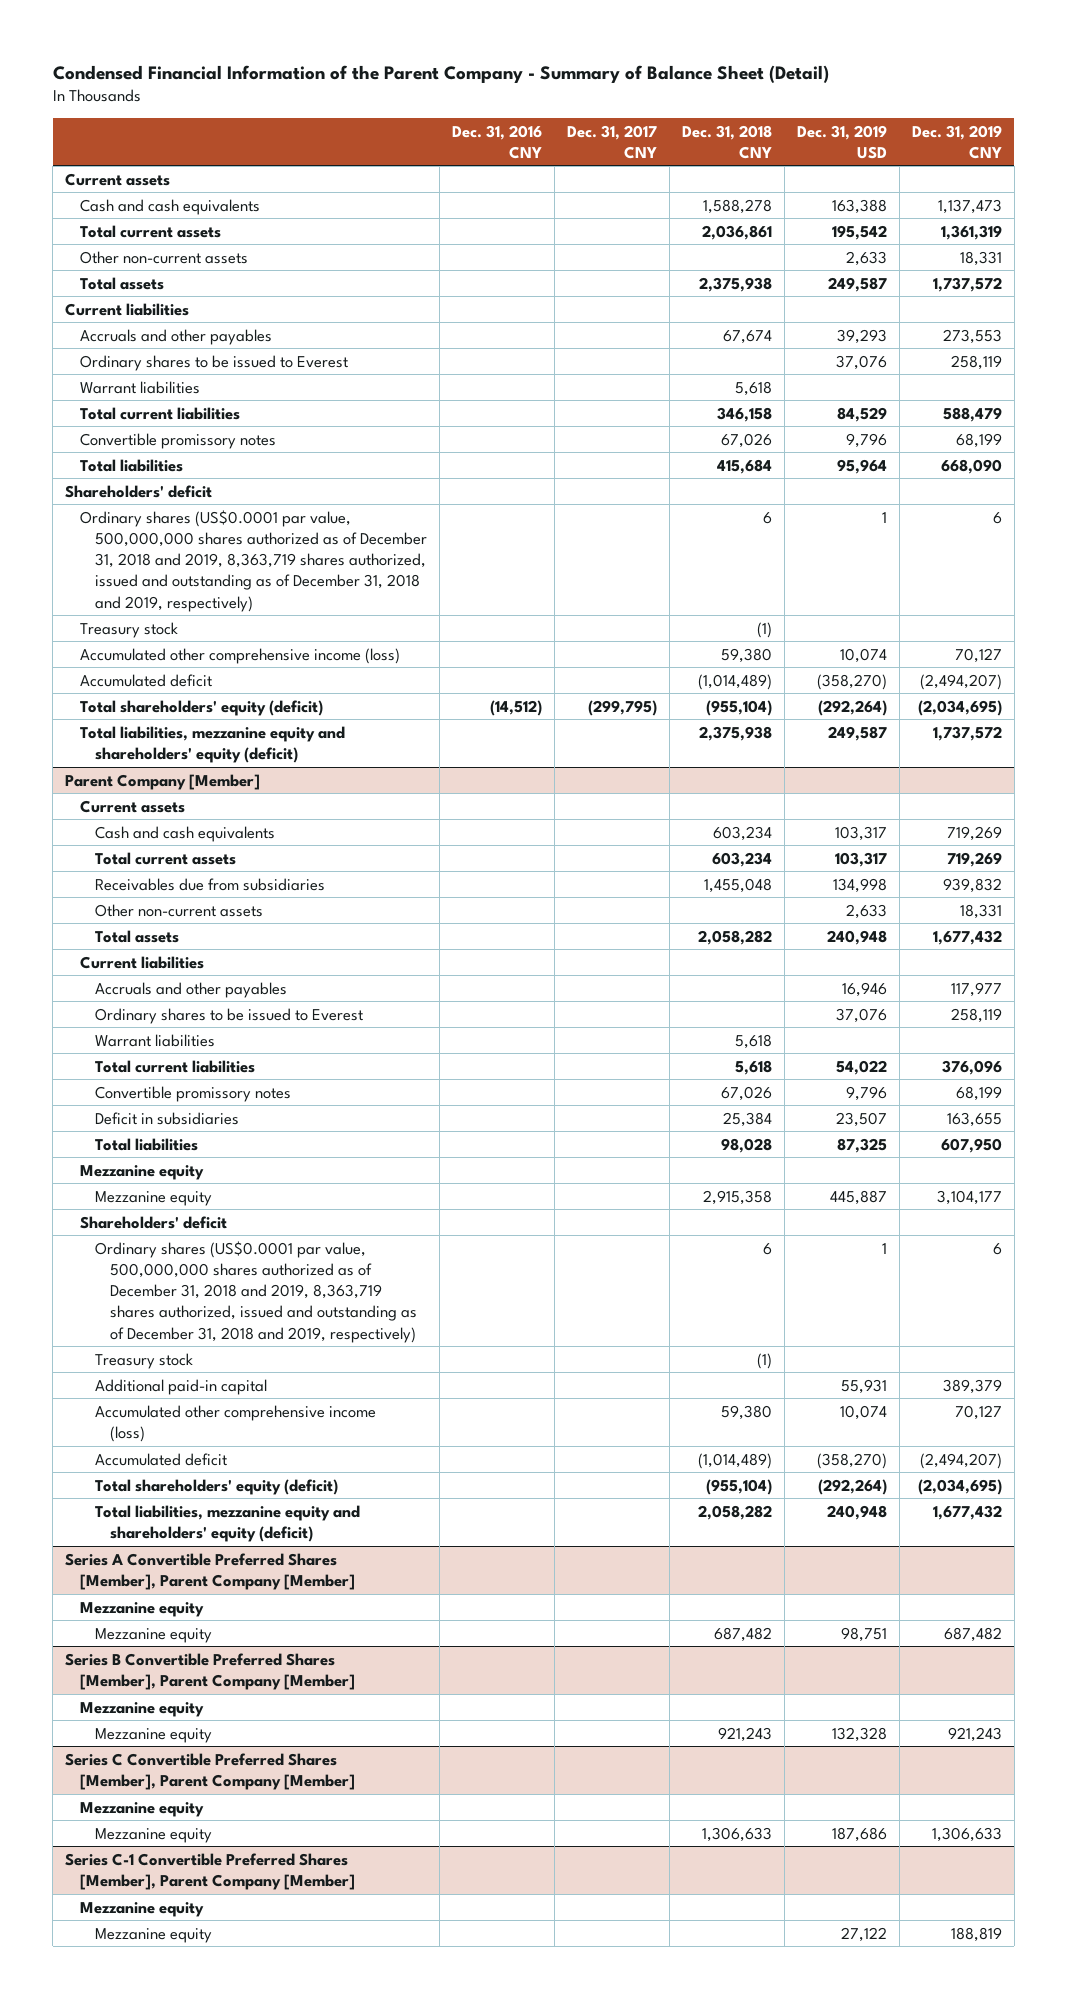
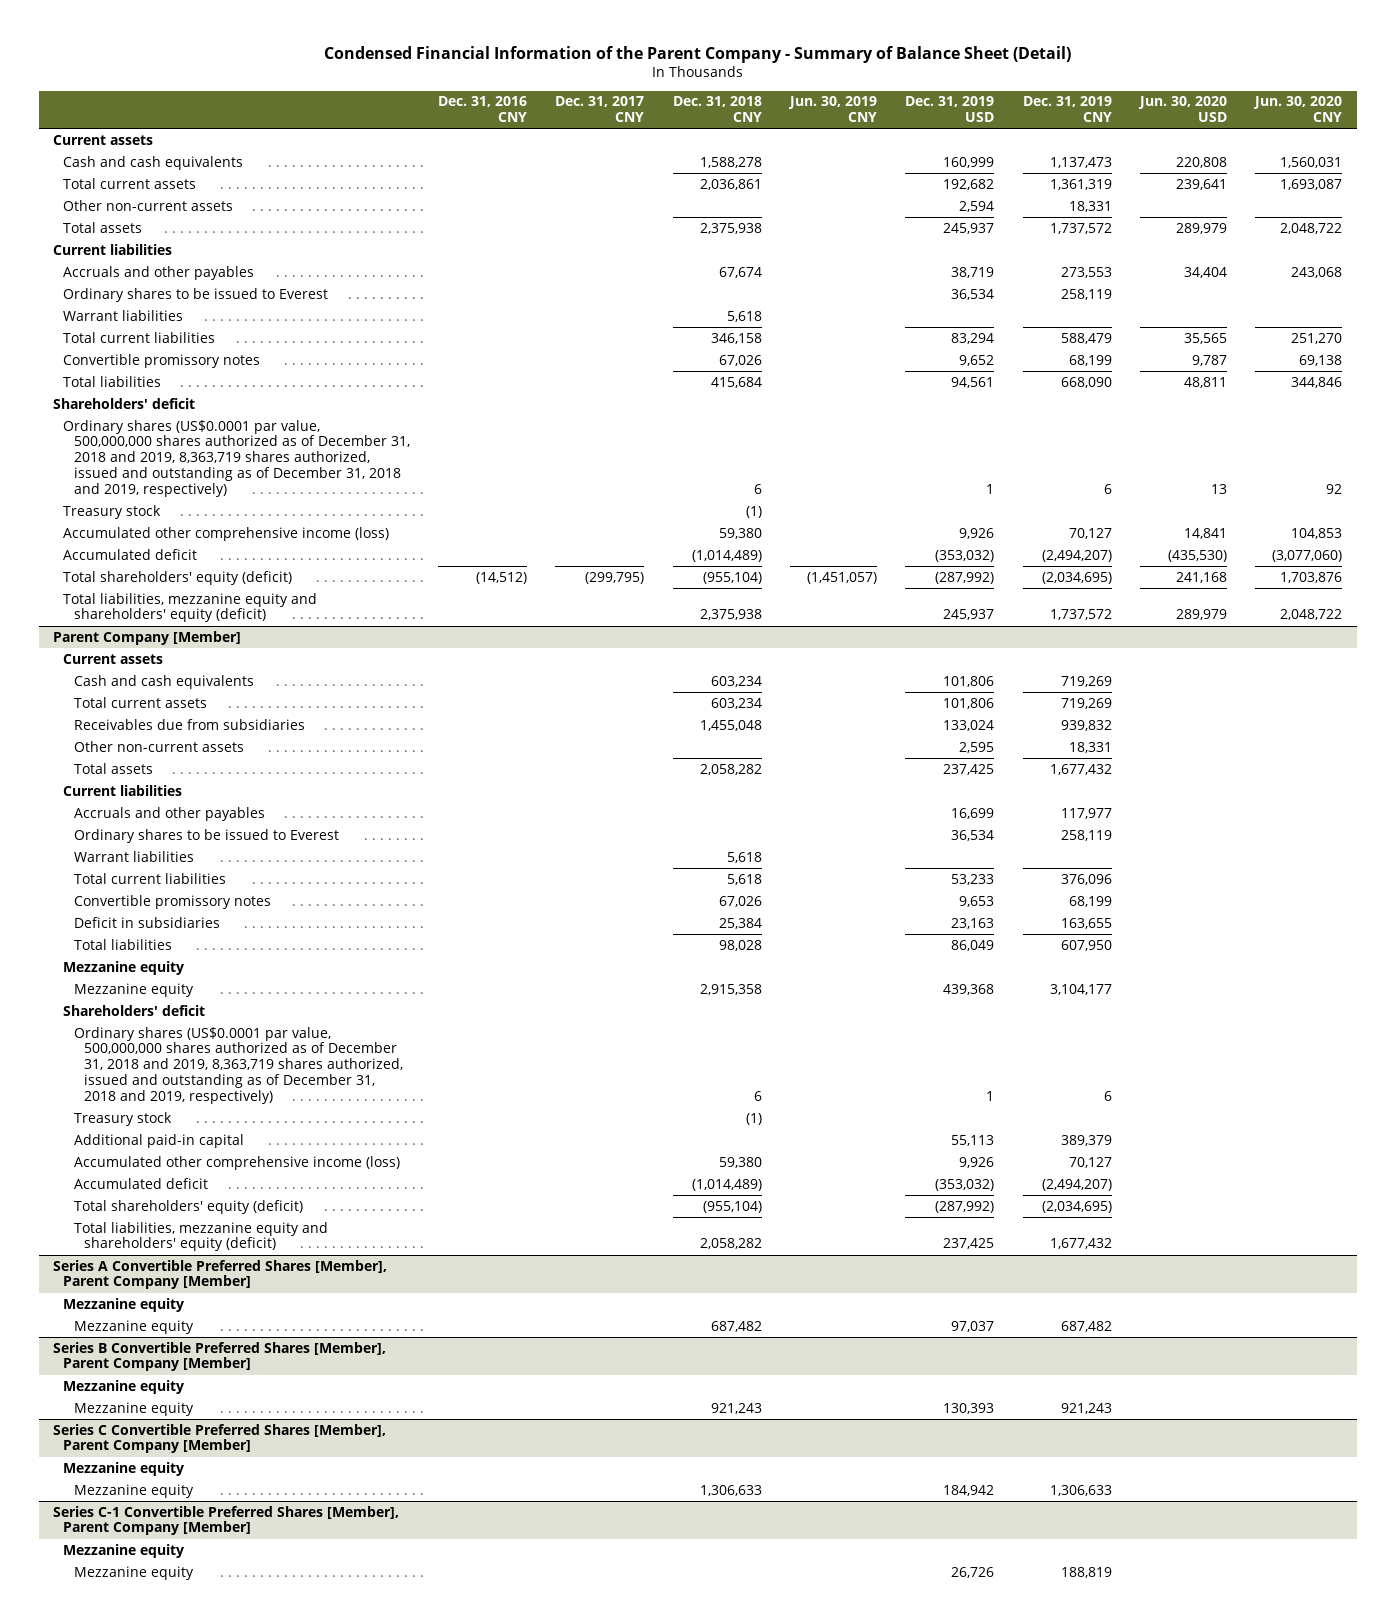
none -> [787,96,877,123] Jun. 30, 2019 CNY
none -> [1137,96,1227,123] Jun. 30, 2020 USD
none -> [1253,96,1343,123] Jun. 30, 2020 CNY
[831,198,887,214] 163,388 -> [943,156,995,168] 160,999
[831,224,887,240] 195,542 -> [943,178,995,190] 192,682
[845,250,887,266] 2,633 -> [959,200,995,212] 2,594
[827,276,887,292] 249,587 -> [943,222,995,234] 245,937
[836,328,887,344] 39,293 -> [951,266,995,278] 38,719
[835,354,887,370] 37,076 -> [951,288,995,300] 36,534
[836,406,887,422] 84,529 -> [951,332,995,344] 83,294
[845,432,887,448] 9,796 -> [959,354,995,366] 9,652
[836,458,887,474] 95,964 -> [951,376,995,388] 94,561
[839,647,887,663] 10,074 -> [959,527,995,539] 9,926
[816,673,887,690] (358,270) -> [935,549,995,562] (353,032)
[817,699,887,716] (292,264) -> [935,571,995,584] (287,992)
[827,725,887,741] 249,587 -> [943,609,995,621] 245,937
[834,825,887,841] 103,317 -> [943,675,995,687] 101,806
[834,851,887,867] 103,317 -> [943,697,995,709] 101,806
[832,877,887,893] 134,998 -> [943,719,995,731] 133,024
[845,903,887,919] 2,633 -> [959,741,995,753] 2,595
[826,929,887,945] 240,948 -> [943,763,995,775] 237,425
[841,981,887,997] 16,946 -> [951,807,995,819] 16,699
[835,1007,887,1023] 37,076 -> [951,829,995,841] 36,534
[835,1059,887,1075] 54,022 -> [951,873,995,885] 53,233
[845,1085,887,1101] 9,796 -> [959,895,995,907] 9,653
[835,1111,887,1127] 23,507 -> [951,917,995,929] 23,163
[836,1137,887,1153] 87,325 -> [951,939,995,951] 86,049
[829,1189,887,1205] 445,887 -> [943,983,995,995] 439,368
[840,1378,887,1394] 55,931 -> [951,1134,995,1146] 55,113
[839,1404,887,1420] 10,074 -> [959,1156,995,1168] 9,926
[816,1452,887,1469] (358,270) -> [935,1178,995,1191] (353,032)
[817,1478,887,1495] (292,264) -> [935,1200,995,1213] (287,992)
[826,1504,887,1520] 240,948 -> [943,1238,995,1250] 237,425
[840,1626,887,1642] 98,751 -> [951,1320,995,1332] 97,037
[831,1726,887,1742] 132,328 -> [943,1402,995,1414] 130,393
[831,1826,887,1842] 187,686 -> [943,1484,995,1496] 184,942
[840,1926,887,1942] 27,122 -> [951,1566,995,1578] 26,726

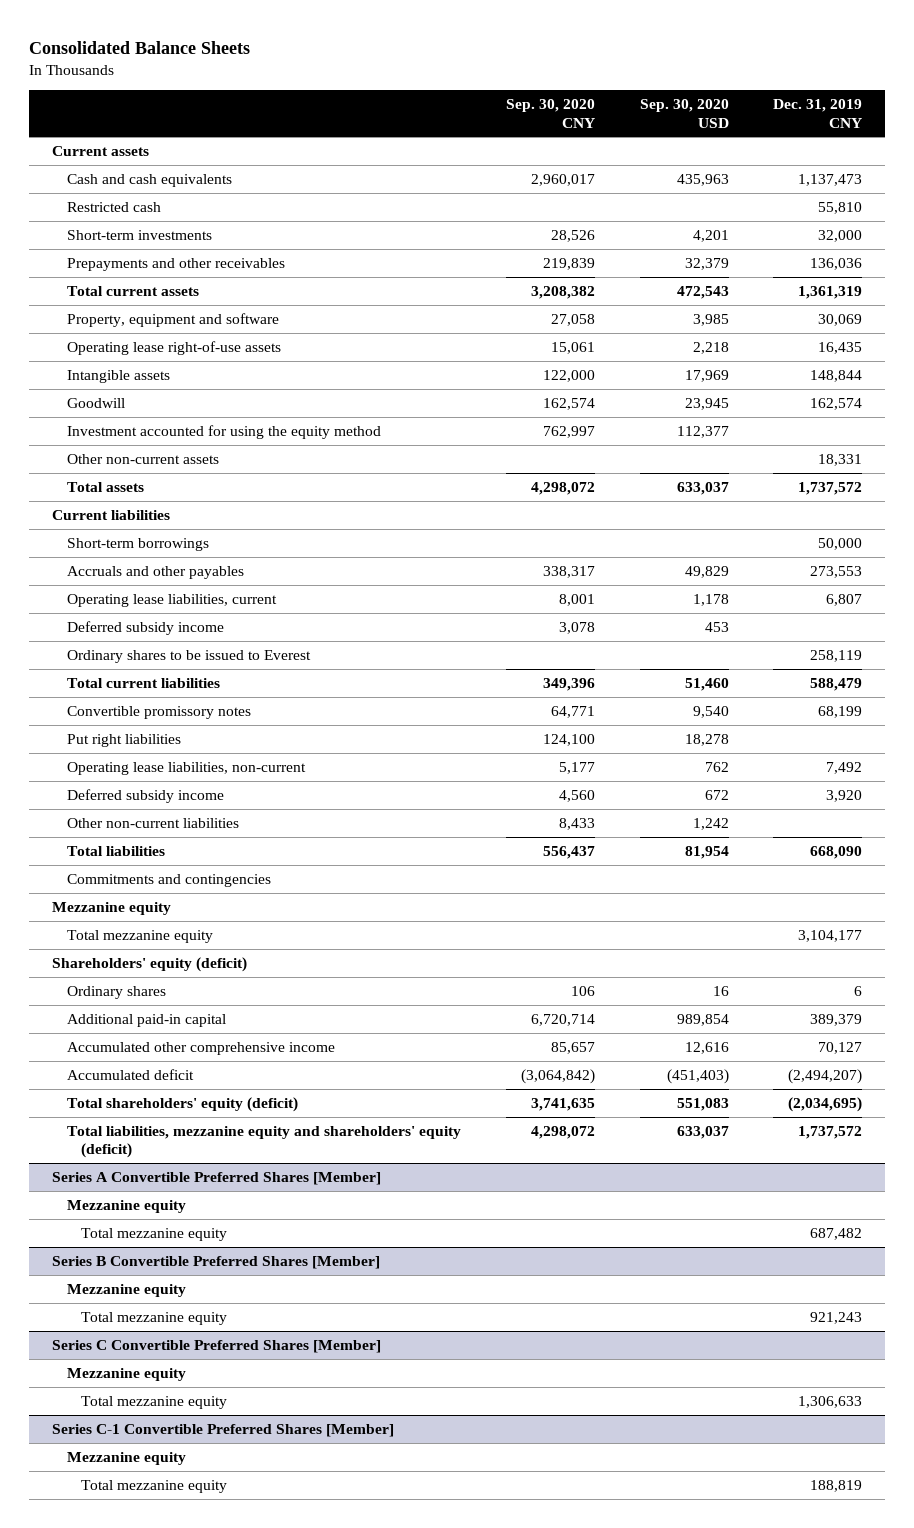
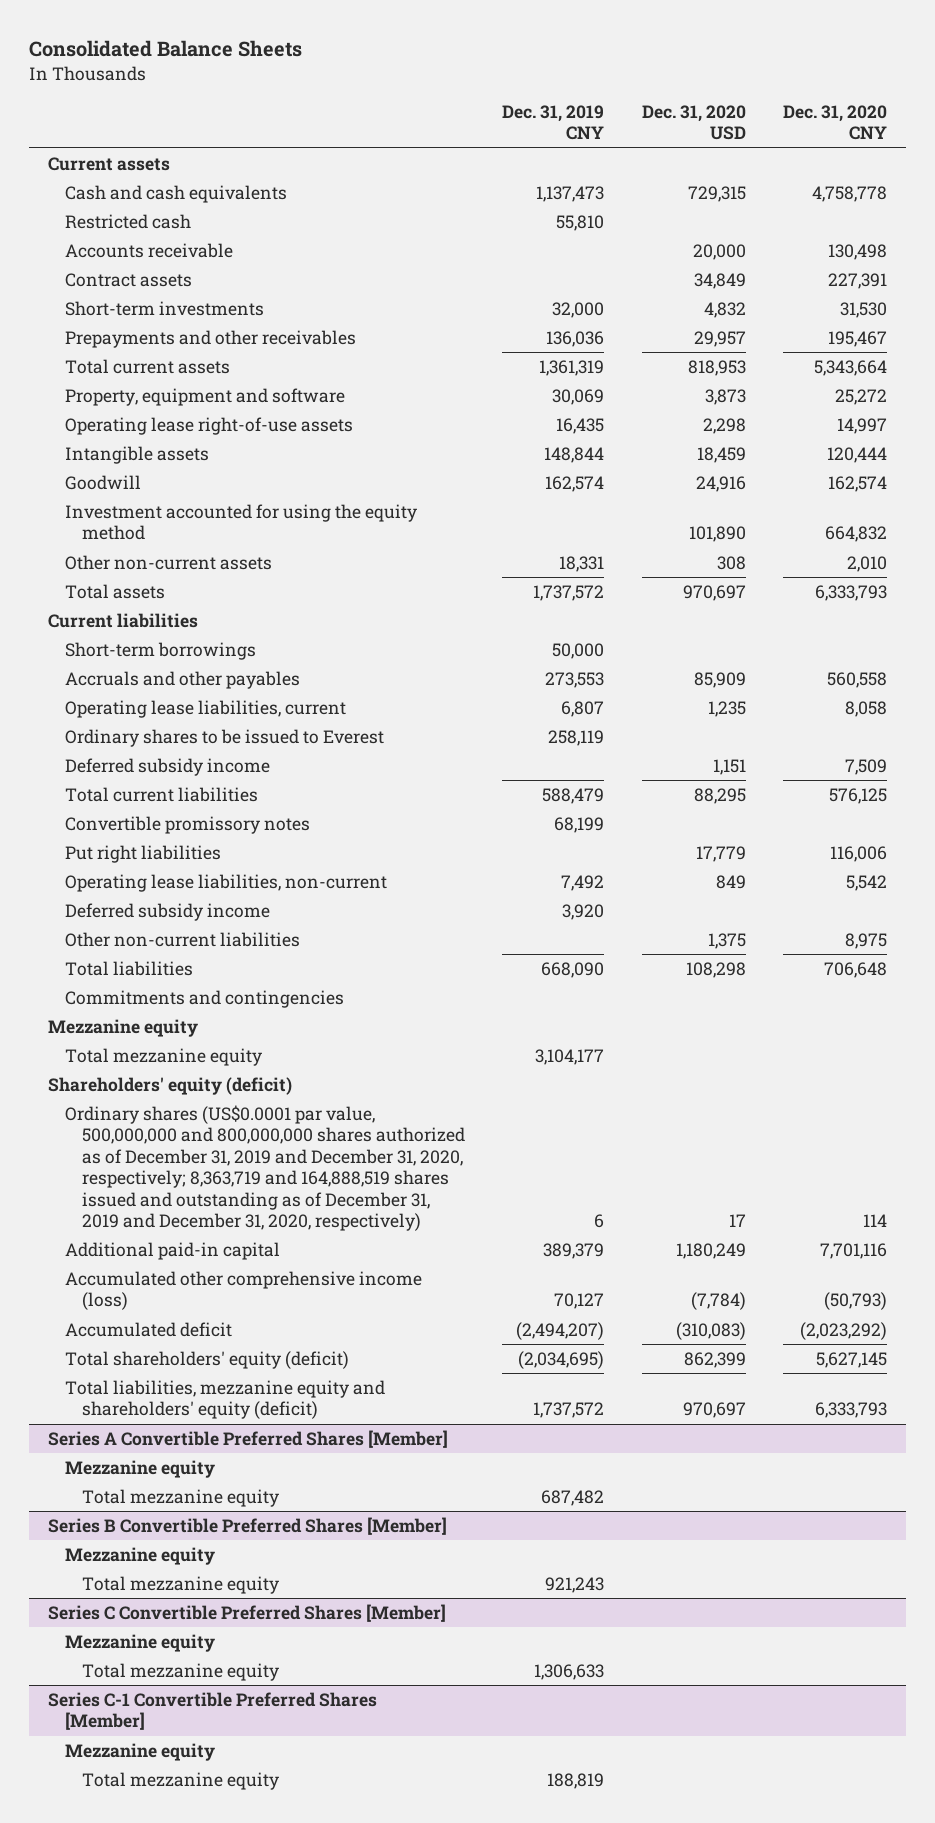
[505,99,595,128] Sep. 30, 2020 CNY -> none
[639,99,729,128] Sep. 30, 2020 USD -> none
none -> [641,105,746,141] Dec. 31, 2020 USD
none -> [783,105,888,141] Dec. 31, 2020 CNY
none -> [64,242,233,258] Accounts receivable
none -> [64,272,192,287] Contract assets
[66,620,224,635] Deferred subsidy income -> [64,757,270,776] Deferred subsidy income
[66,985,166,999] Ordinary shares -> [64,1104,465,1231] Ordinary shares (US$0.0001 par value, 500,000,000 and 800,000,000 shares authorized as of December 31, 2019 and December 31, 2020, respectively; 8,363,719 and 164,888,519 shares issued and outstanding as of December 31, 2019 and December 31, 2020, respectively)
[66,1041,335,1055] Accumulated other comprehensive income -> [64,1270,422,1311] Accumulated other comprehensive income (loss)

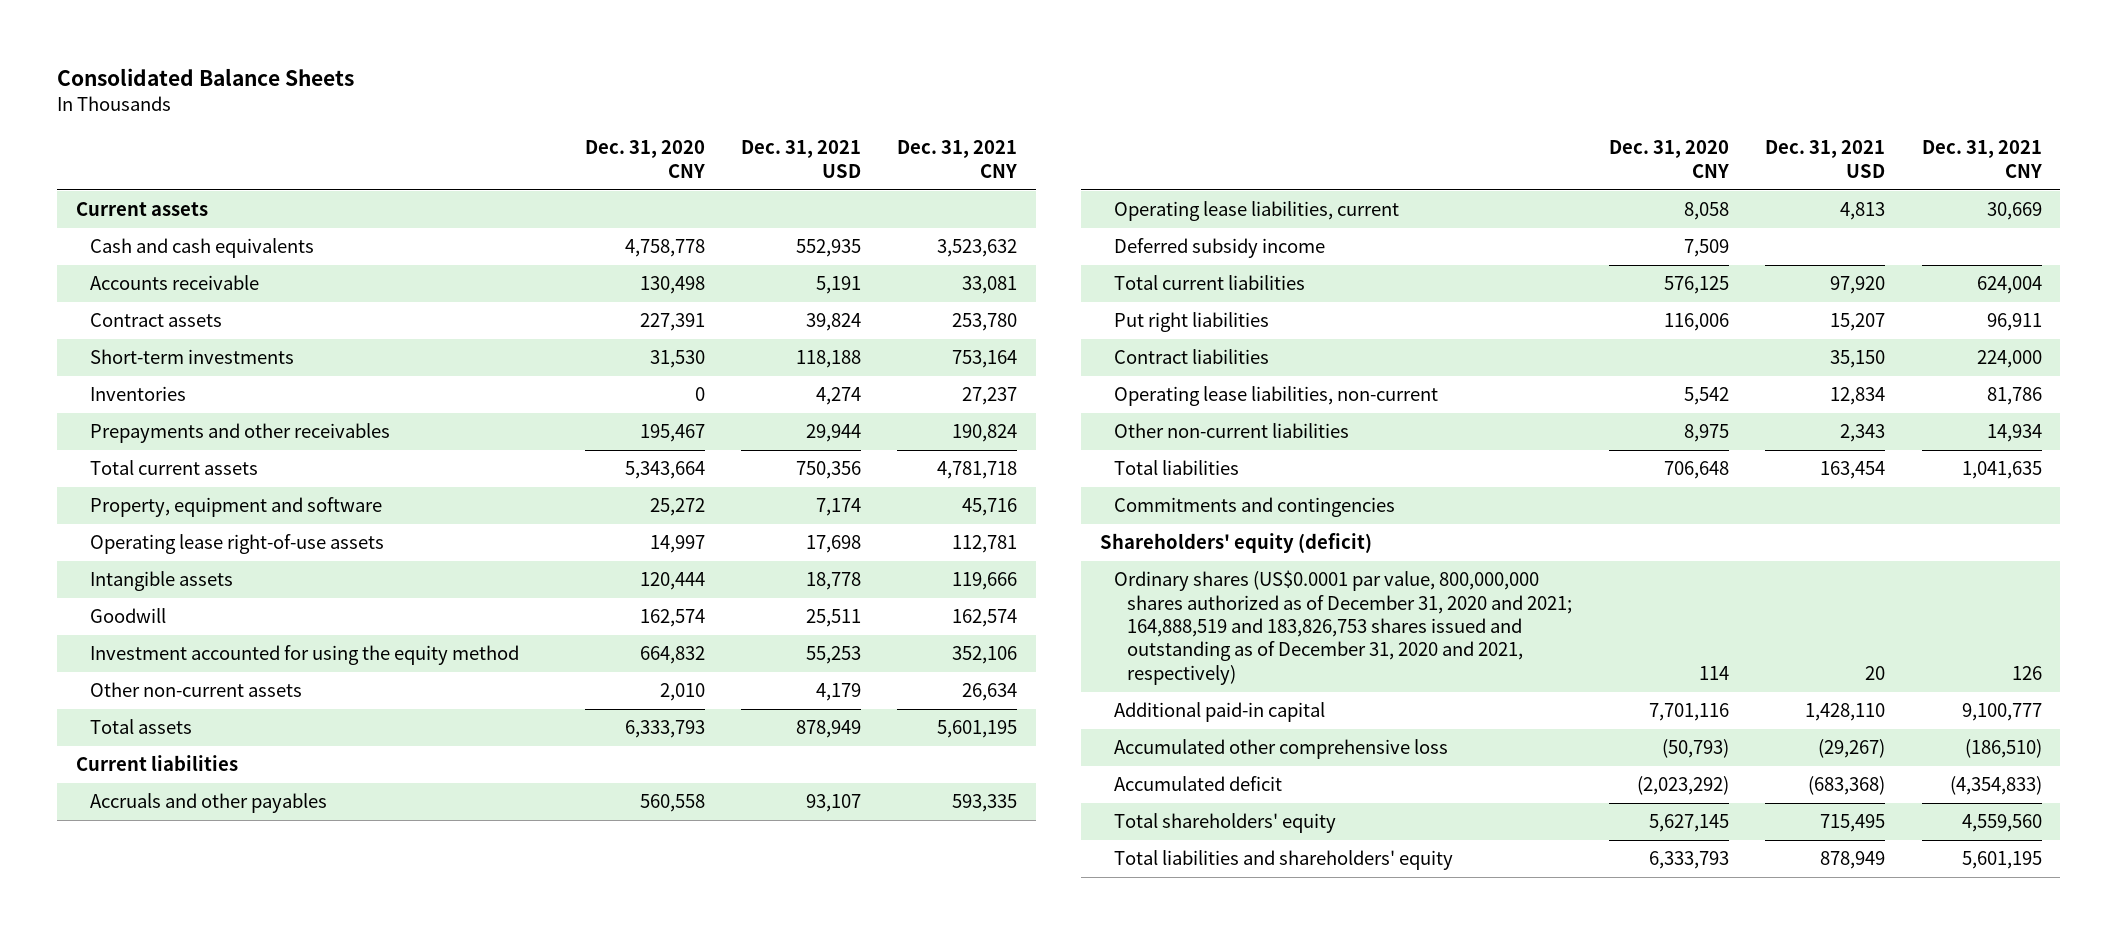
[502,105,605,141] Dec. 31, 2019 CNY -> none
[641,105,746,141] Dec. 31, 2020 USD -> none
none -> [741,140,862,178] Dec. 31, 2021 USD
none -> [897,140,1018,178] Dec. 31, 2021 CNY
[64,213,191,229] Restricted cash -> none
none -> [89,386,186,402] Inventories
[64,641,256,660] Short-term borrowings -> none
[64,728,384,747] Ordinary shares to be issued to Everest -> none
[64,815,310,834] Convertible promissory notes -> none
none -> [1113,349,1269,365] Contract liabilities
[64,902,270,921] Deferred subsidy income -> none
[48,1018,199,1037] Mezzanine equity -> none
[64,1047,262,1066] Total mezzanine equity -> none
[64,1104,465,1231] Ordinary shares (US$0.0001 par value, 500,000,000 and 800,000,000 shares authorized as of December 31, 2019 and December 31, 2020, respectively; 8,363,719 and 164,888,519 shares issued and outstanding as of December 31, 2019 and December 31, 2020, respectively) -> [1113,570,1573,685] Ordinary shares (US$0.0001 par value, 800,000,000 shares authorized as of December 31, 2020 and 2021; 164,888,519 and 183,826,753 shares issued and outstanding as of December 31, 2020 and 2021, respectively)
[64,1270,422,1311] Accumulated other comprehensive income (loss) -> [1113,739,1448,760] Accumulated other comprehensive loss
[48,1429,449,1448] Series A Convertible Preferred Shares [Member] -> none
[64,1459,215,1478] Mezzanine equity -> none
[81,1488,279,1507] Total mezzanine equity -> none
[48,1516,448,1535] Series B Convertible Preferred Shares [Member] -> none
[64,1546,215,1565] Mezzanine equity -> none
[81,1575,279,1594] Total mezzanine equity -> none
[48,1603,447,1622] Series C Convertible Preferred Shares [Member] -> none
[64,1633,215,1652] Mezzanine equity -> none
[81,1662,279,1681] Total mezzanine equity -> none
[48,1691,378,1731] Series C-1 Convertible Preferred Shares [Member] -> none
[64,1742,215,1761] Mezzanine equity -> none
[81,1771,279,1790] Total mezzanine equity -> none
[64,1350,349,1369] Total shareholders' equity (deficit) -> [1113,813,1336,834] Total shareholders' equity
[64,1379,385,1420] Total liabilities, mezzanine equity and shareholders' equity (deficit) -> [1113,850,1453,871] Total liabilities and shareholders' equity

